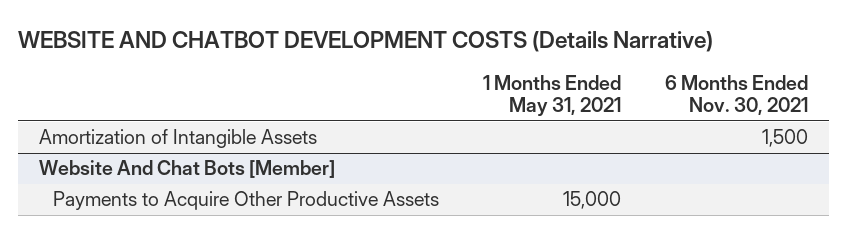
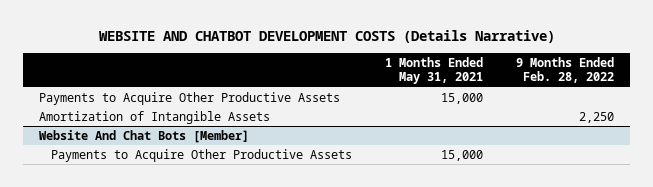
[664,74,808,116] 6 Months Ended Nov. 30, 2021 -> none
none -> [515,57,614,84] 9 Months Ended Feb. 28, 2022
none -> [39,92,341,106] Payments to Acquire Other Productive Assets

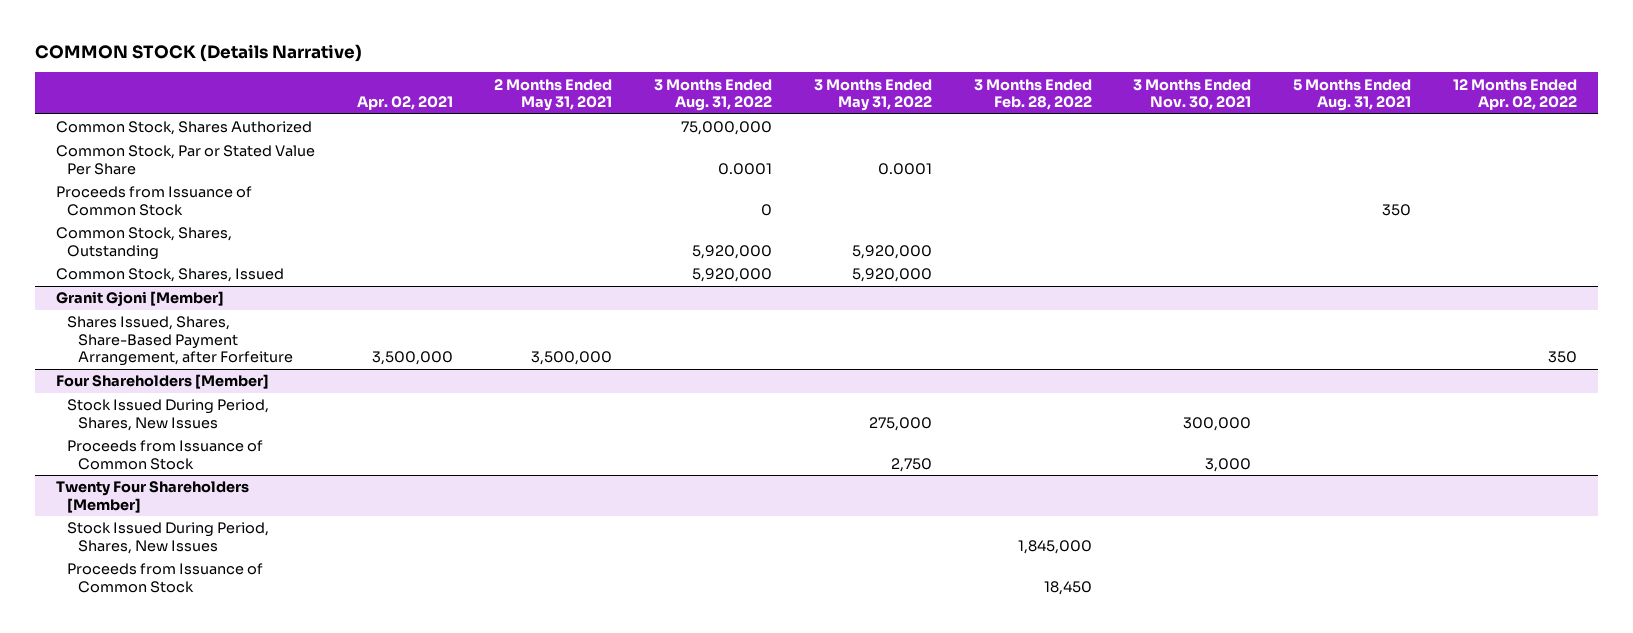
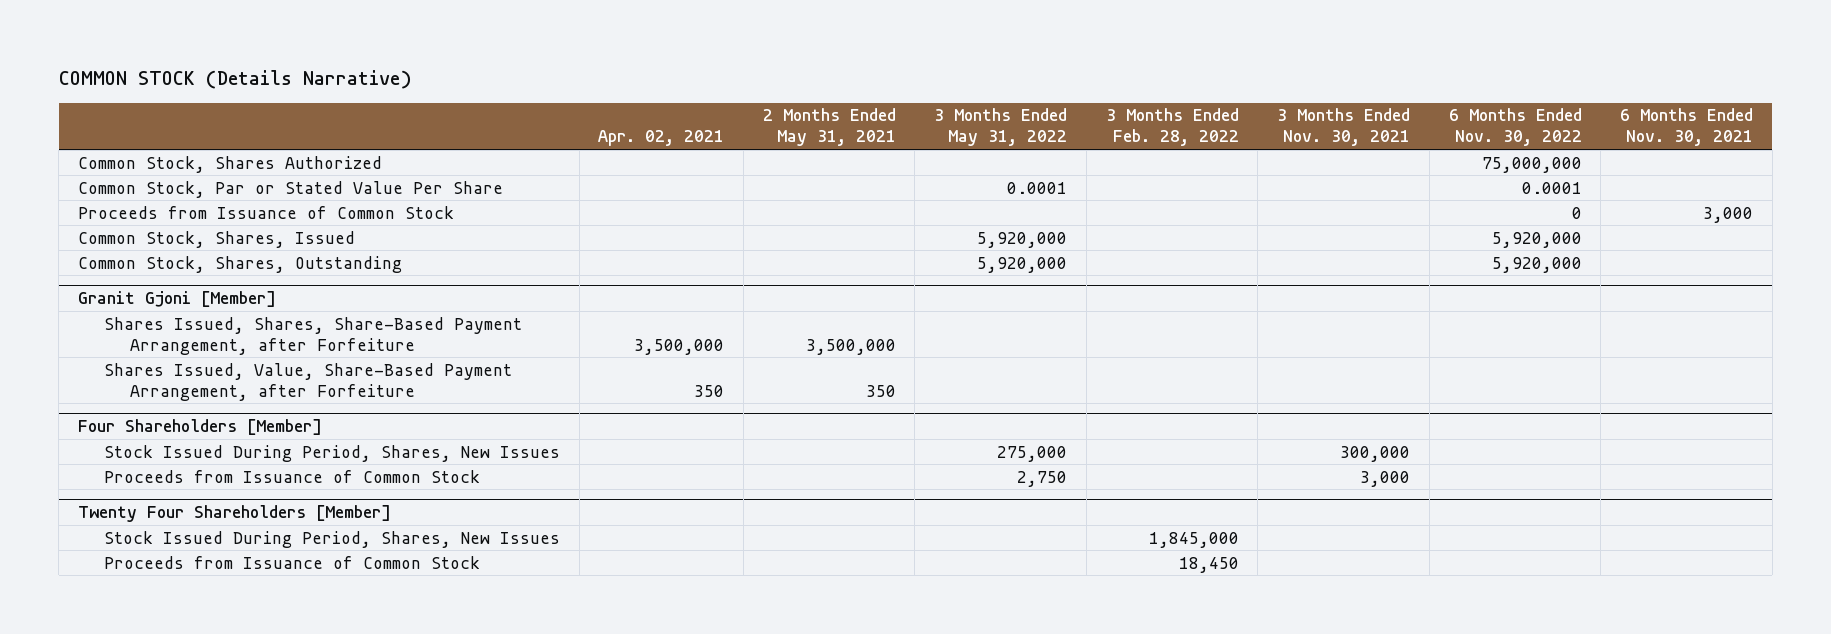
[654,78,773,111] 3 Months Ended Aug. 31, 2022 -> none
[1293,78,1412,111] 5 Months Ended Aug. 31, 2021 -> none
[1452,78,1577,110] 12 Months Ended Apr. 02, 2022 -> none
none -> [1448,108,1582,147] 6 Months Ended Nov. 30, 2022
none -> [1620,108,1754,147] 6 Months Ended Nov. 30, 2021
[55,227,232,260] Common Stock, Shares, Outstanding -> [77,255,402,273] Common Stock, Shares, Outstanding
none -> [103,362,512,401] Shares Issued, Value, Share-Based Payment Arrangement, after Forfeiture

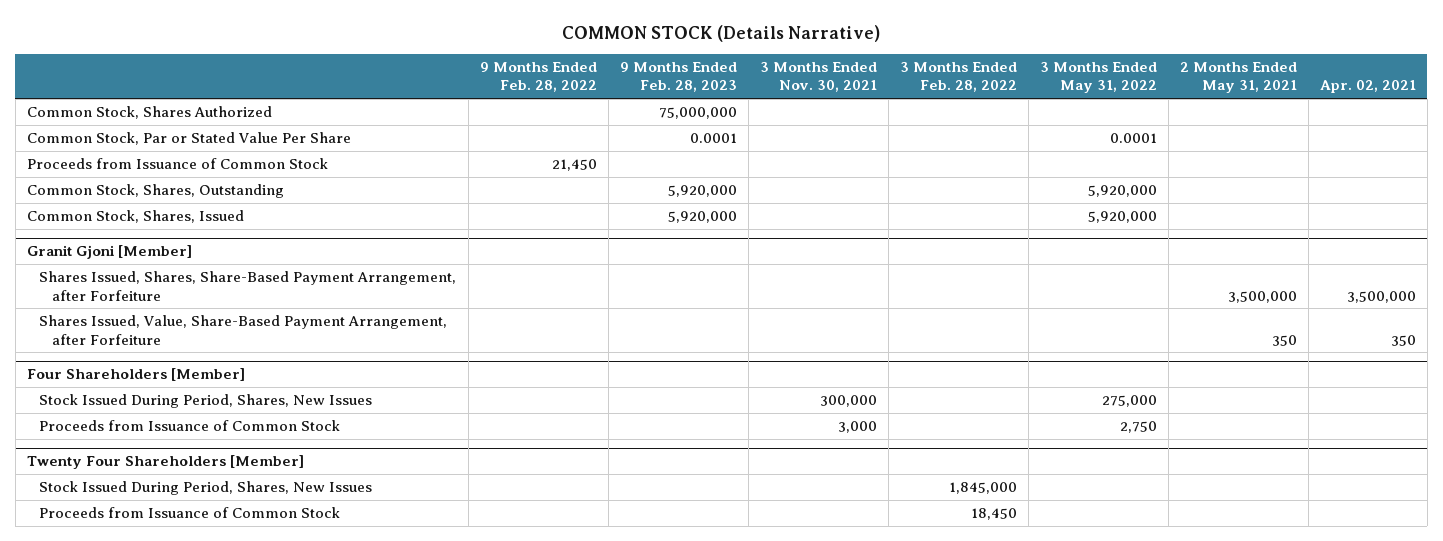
[1448,108,1582,147] 6 Months Ended Nov. 30, 2022 -> none
[1620,108,1754,147] 6 Months Ended Nov. 30, 2021 -> none
none -> [479,61,597,93] 9 Months Ended Feb. 28, 2022
none -> [619,61,737,93] 9 Months Ended Feb. 28, 2023
[77,230,355,248] Common Stock, Shares, Issued -> [26,210,244,224] Common Stock, Shares, Issued

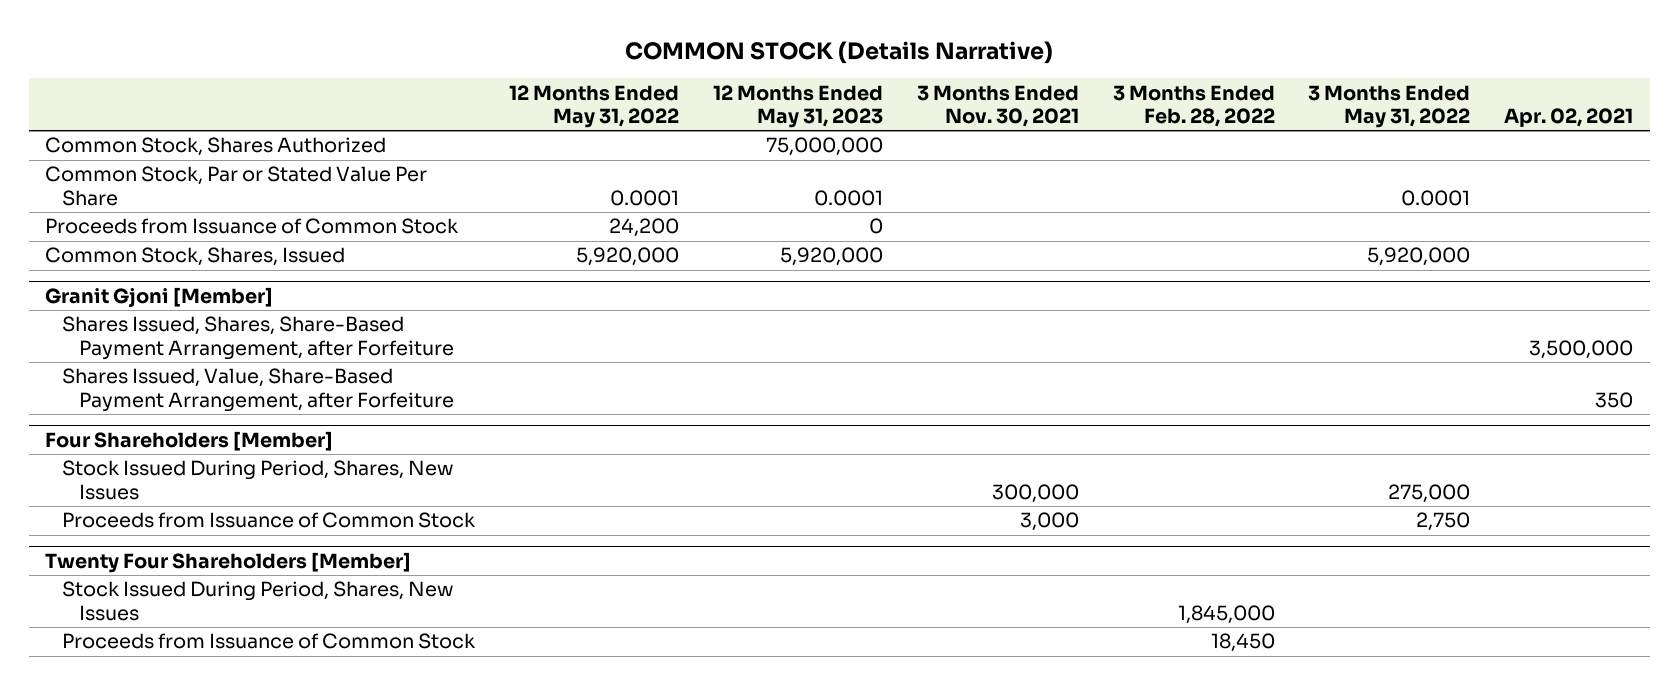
[479,61,597,93] 9 Months Ended Feb. 28, 2022 -> none
[619,61,737,93] 9 Months Ended Feb. 28, 2023 -> none
[1179,61,1297,94] 2 Months Ended May 31, 2021 -> none
none -> [509,84,680,129] 12 Months Ended May 31, 2022
none -> [712,84,883,129] 12 Months Ended May 31, 2023
[26,184,284,199] Common Stock, Shares, Outstanding -> none

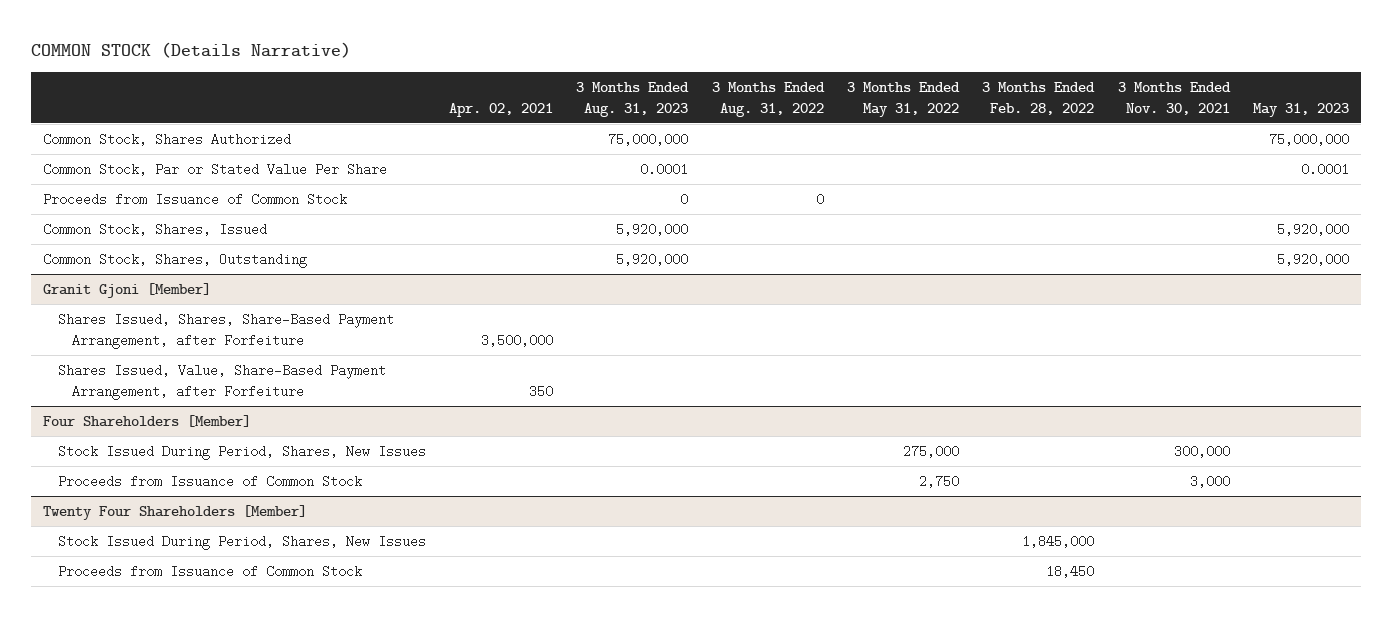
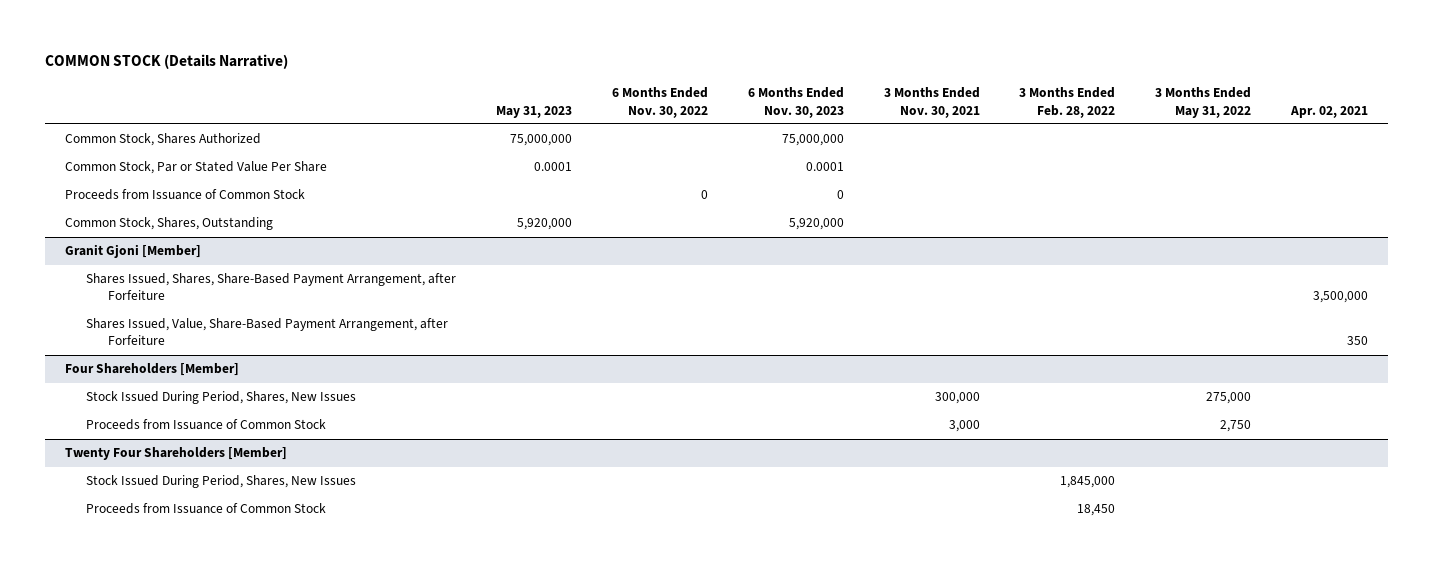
[576,82,690,117] 3 Months Ended Aug. 31, 2023 -> none
[711,82,825,117] 3 Months Ended Aug. 31, 2022 -> none
none -> [611,87,708,118] 6 Months Ended Nov. 30, 2022
none -> [747,87,844,118] 6 Months Ended Nov. 30, 2023
[42,222,267,236] Common Stock, Shares, Issued -> none

